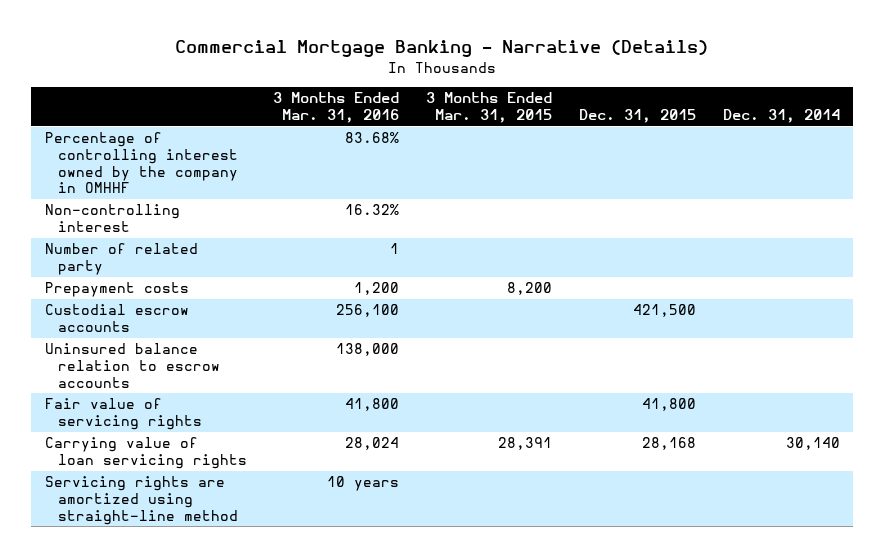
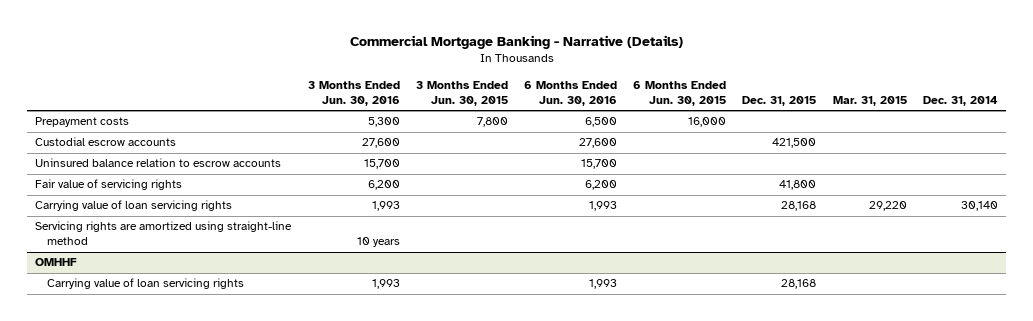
[273,92,400,123] 3 Months Ended Mar. 31, 2016 -> none
[426,92,553,123] 3 Months Ended Mar. 31, 2015 -> none
none -> [307,81,400,106] 3 Months Ended Jun. 30, 2016
none -> [415,81,508,106] 3 Months Ended Jun. 30, 2015
none -> [523,81,617,106] 6 Months Ended Jun. 30, 2016
none -> [633,81,727,106] 6 Months Ended Jun. 30, 2015
none -> [832,95,907,106] Mar. 31, 2015
[44,132,238,194] Percentage of controlling interest owned by the company in OMHHF -> none
[44,204,180,233] Non-controlling interest -> none
[44,243,198,276] Number of related party -> none
none -> [35,258,78,267] OMHHF
none -> [46,278,244,290] Carrying value of loan servicing rights

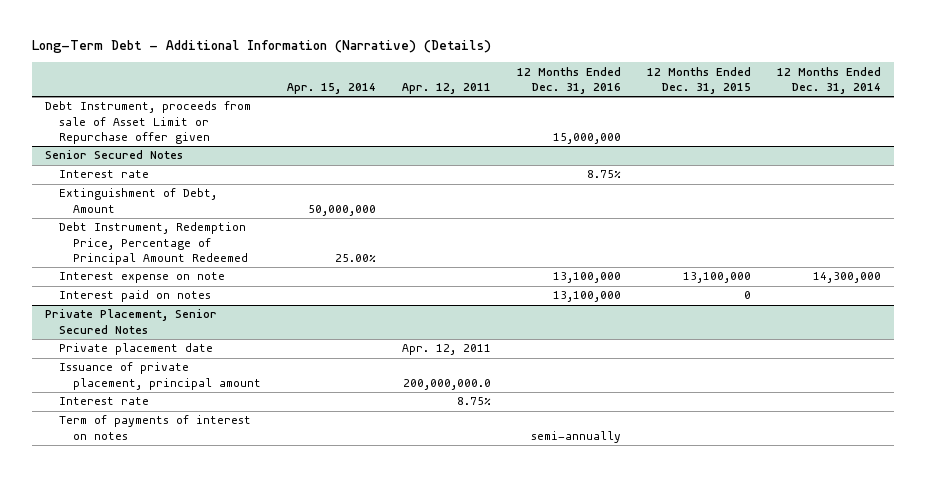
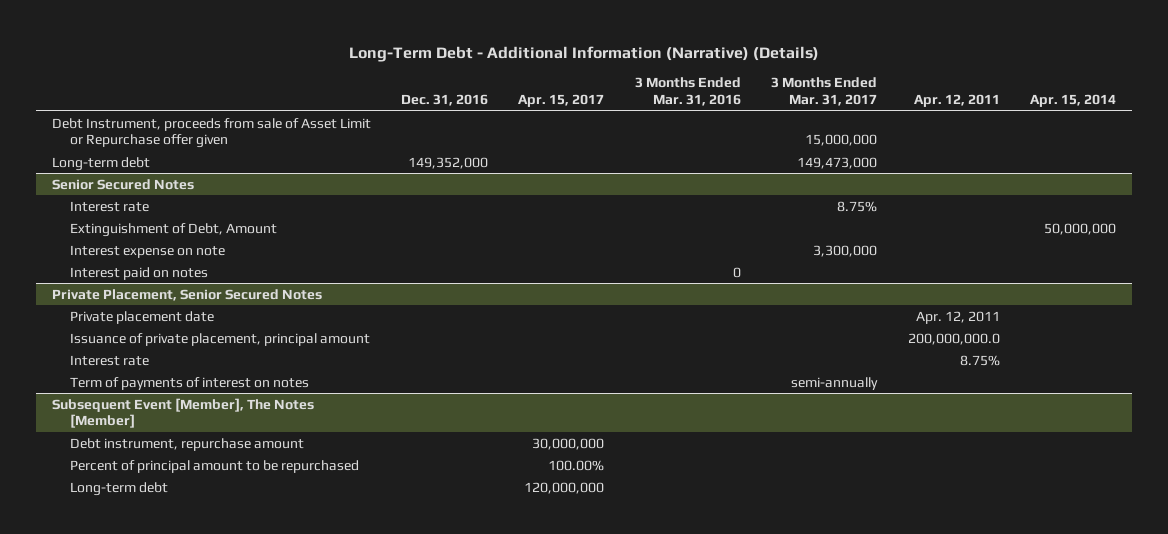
[516,66,621,94] 12 Months Ended Dec. 31, 2016 -> none
[646,66,751,94] 12 Months Ended Dec. 31, 2015 -> none
[776,66,881,94] 12 Months Ended Dec. 31, 2014 -> none
none -> [401,94,489,107] Dec. 31, 2016
none -> [518,94,605,108] Apr. 15, 2017
none -> [634,77,741,107] 3 Months Ended Mar. 31, 2016
none -> [771,77,878,107] 3 Months Ended Mar. 31, 2017
none -> [51,156,150,171] Long-term debt
[58,222,248,265] Debt Instrument, Redemption Price, Percentage of Principal Amount Redeemed -> none
none -> [51,397,314,429] Subsequent Event [Member], The Notes [Member]
none -> [70,437,305,451] Debt instrument, repurchase amount
none -> [70,459,360,473] Percent of principal amount to be repurchased
none -> [70,481,169,496] Long-term debt

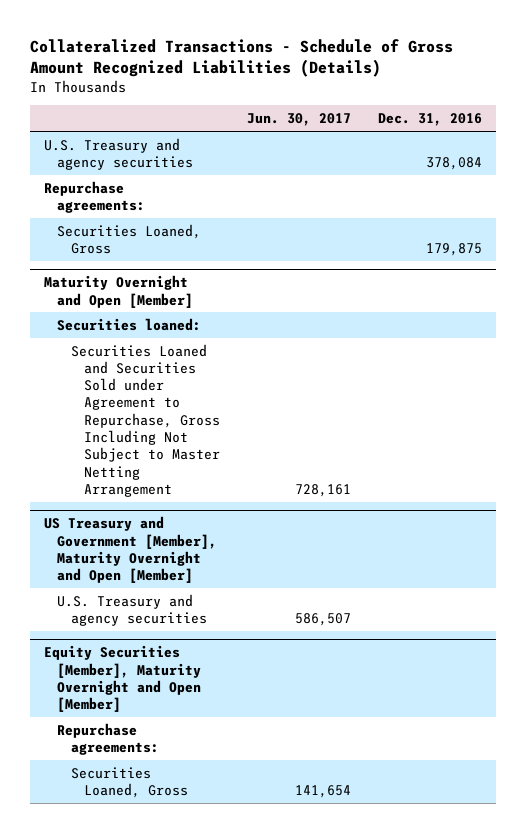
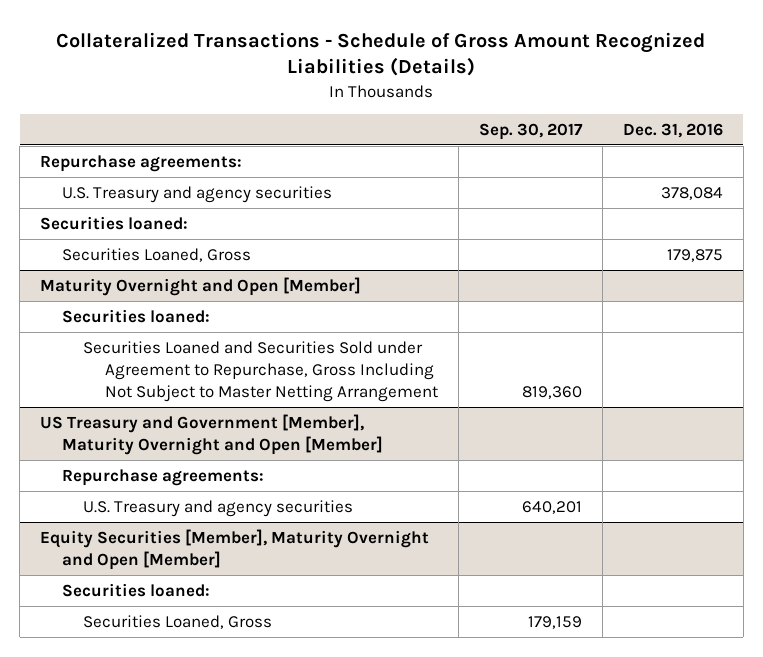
[247,113,352,127] Jun. 30, 2017 -> none
none -> [478,122,583,140] Sep. 30, 2017
[43,137,194,170] U.S. Treasury and agency securities -> [61,185,332,203] U.S. Treasury and agency securities
none -> [40,215,189,230] Securities loaned:
none -> [61,468,264,486] Repurchase agreements:
[57,722,159,755] Repurchase agreements: -> none
none -> [61,582,210,597] Securities loaned:

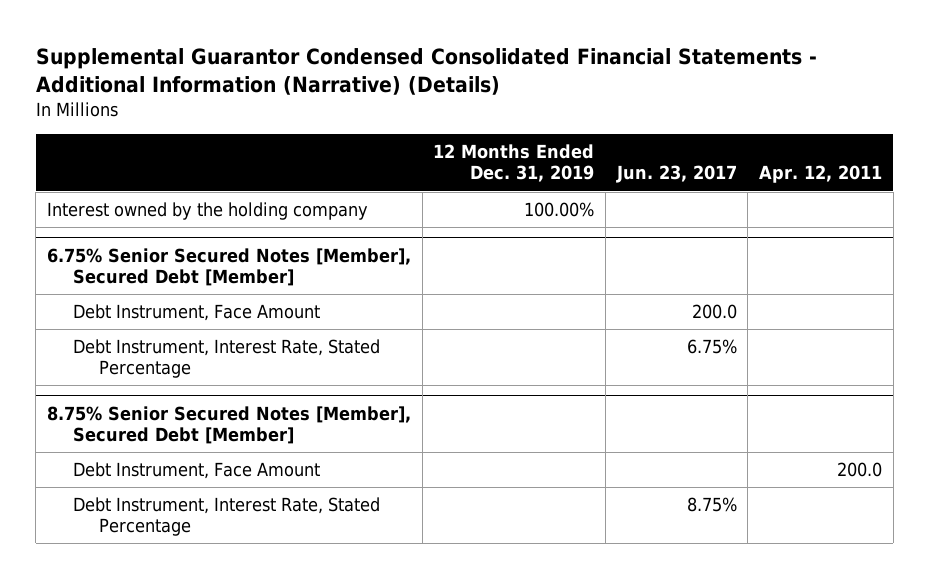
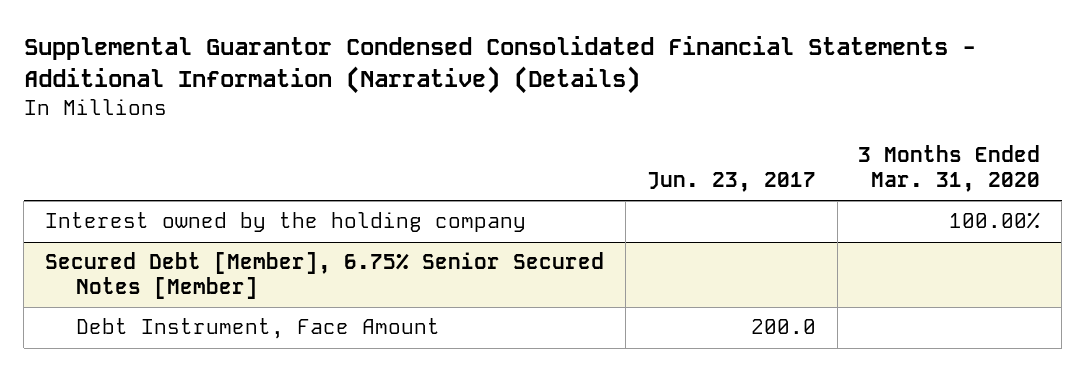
[433,144,595,183] 12 Months Ended Dec. 31, 2019 -> none
[759,165,883,184] Apr. 12, 2011 -> none
none -> [858,145,1041,193] 3 Months Ended Mar. 31, 2020
[46,247,411,286] 6.75% Senior Secured Notes [Member], Secured Debt [Member] -> [45,252,605,300] Secured Debt [Member], 6.75% Senior Secured Notes [Member]
[72,339,380,379] Debt Instrument, Interest Rate, Stated Percentage -> none
[46,405,411,444] 8.75% Senior Secured Notes [Member], Secured Debt [Member] -> none
[72,462,320,480] Debt Instrument, Face Amount -> none
[72,497,380,537] Debt Instrument, Interest Rate, Stated Percentage -> none

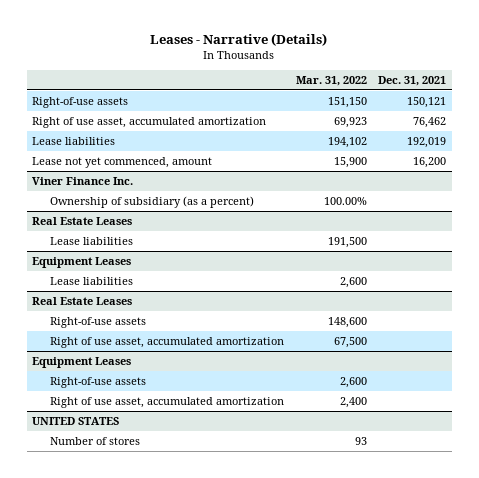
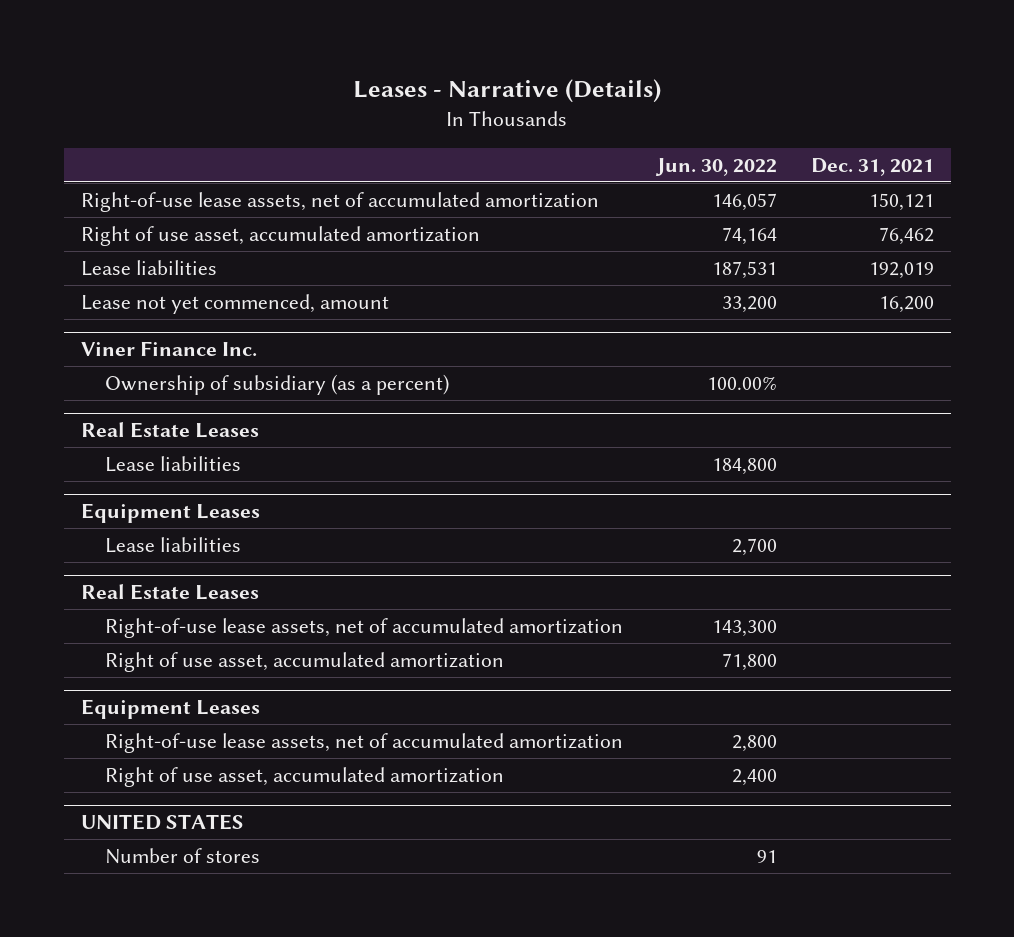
[295,75,367,86] Mar. 31, 2022 -> none
none -> [655,157,778,176] Jun. 30, 2022
[32,96,129,108] Right-of-use assets -> [80,191,599,212] Right-of-use lease assets, net of accumulated amortization
[49,316,146,328] Right-of-use assets -> [105,617,624,638] Right-of-use lease assets, net of accumulated amortization
[49,376,146,388] Right-of-use assets -> [105,732,624,753] Right-of-use lease assets, net of accumulated amortization

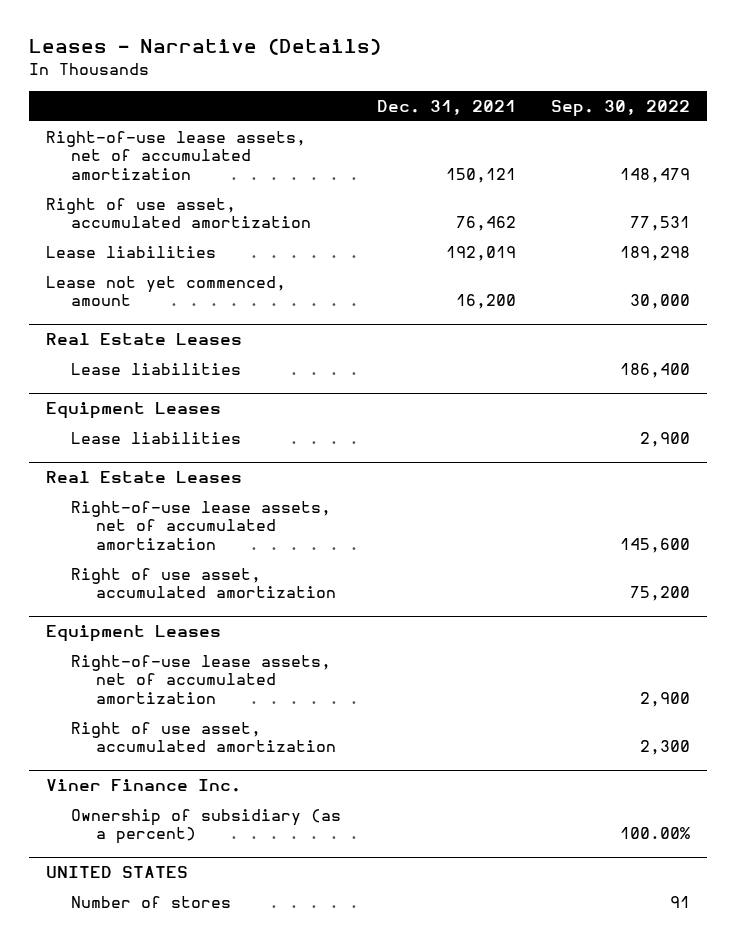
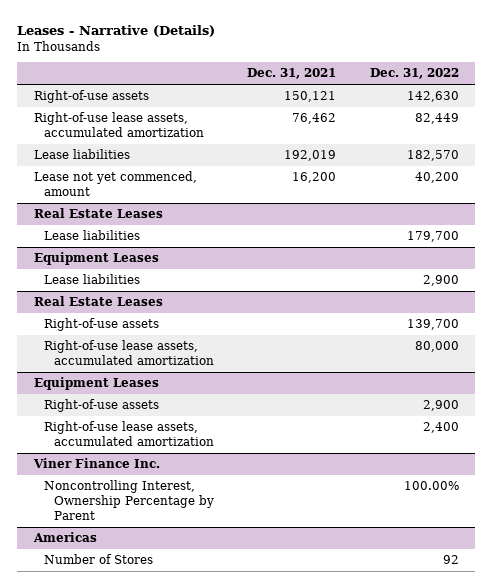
[550,99,690,117] Sep. 30, 2022 -> none
none -> [369,68,459,80] Dec. 31, 2022
[46,131,307,180] Right-of-use lease assets, net of accumulated amortization -> [33,90,149,104] Right-of-use assets
[46,198,312,229] Right of use asset, accumulated amortization -> [33,112,204,137] Right-of-use lease assets, accumulated amortization
[71,501,332,550] Right-of-use lease assets, net of accumulated amortization -> [43,318,159,332] Right-of-use assets
[71,568,337,599] Right of use asset, accumulated amortization -> [43,340,214,365] Right-of-use lease assets, accumulated amortization
[71,655,332,704] Right-of-use lease assets, net of accumulated amortization -> [43,399,159,413] Right-of-use assets
[71,722,337,753] Right of use asset, accumulated amortization -> [43,421,214,446] Right-of-use lease assets, accumulated amortization
[71,809,342,845] Ownership of subsidiary (as a percent) -> [43,480,214,520] Noncontrolling Interest, Ownership Percentage by Parent
[46,866,189,879] UNITED STATES -> [32,532,97,543] Americas
[71,896,232,909] Number of stores -> [43,554,153,565] Number of Stores

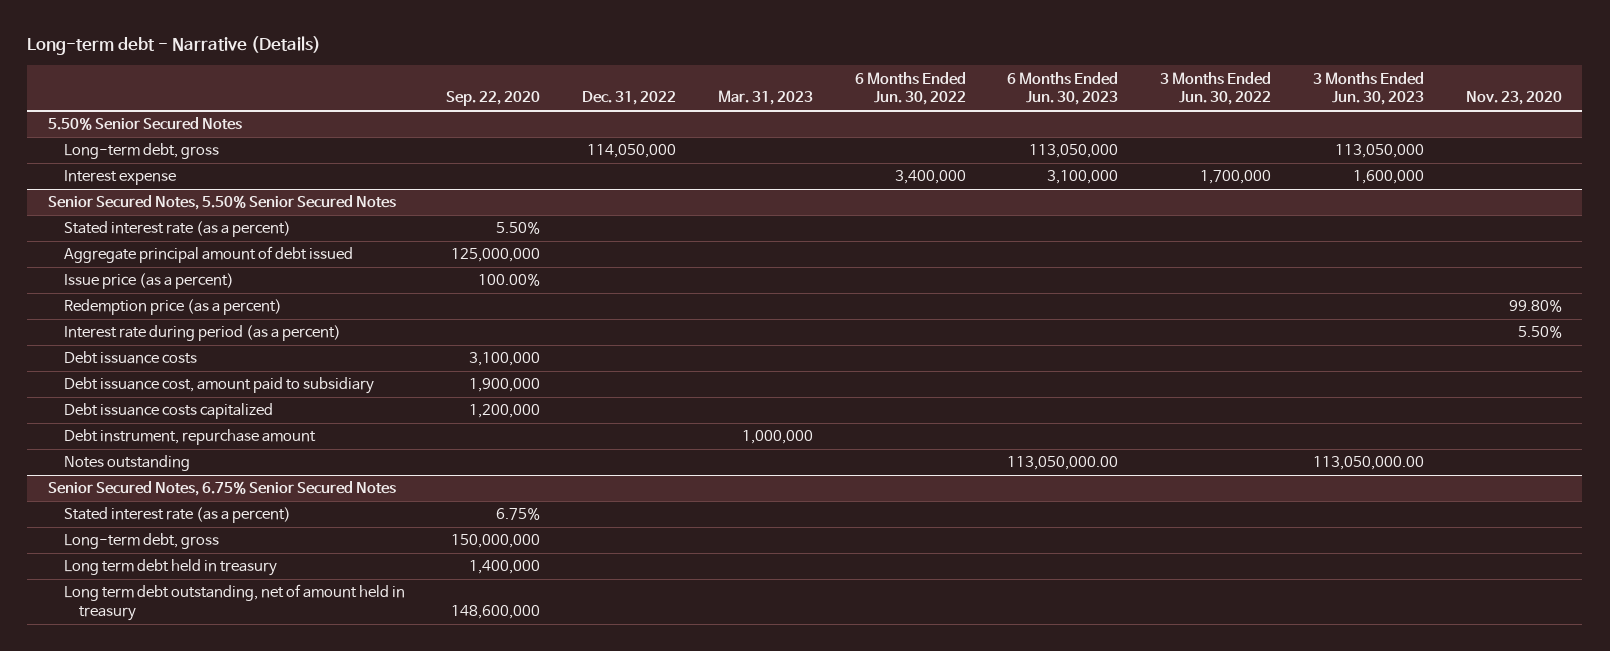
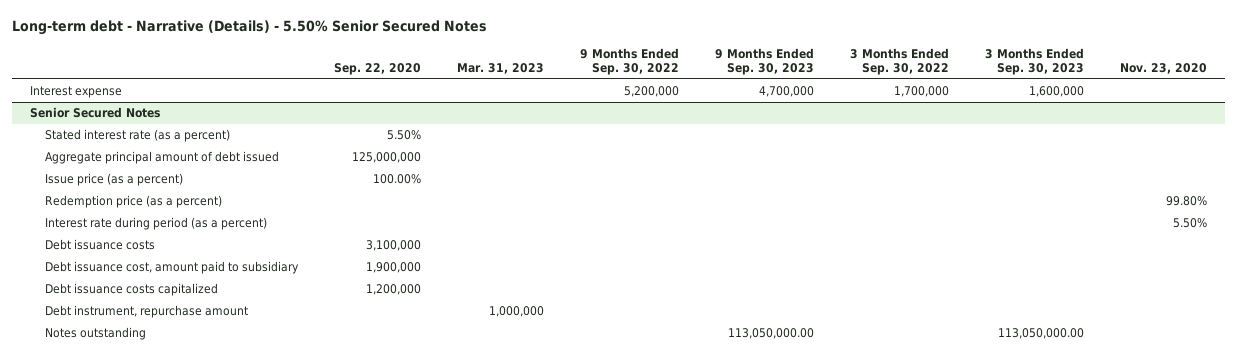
[27,36,322,56] Long-term debt - Narrative (Details) -> [12,19,488,35] Long-term debt - Narrative (Details) - 5.50% Senior Secured Notes
[582,91,677,106] Dec. 31, 2022 -> none
[854,71,966,106] 6 Months Ended Jun. 30, 2022 -> none
[1007,71,1119,106] 6 Months Ended Jun. 30, 2023 -> none
[1160,71,1272,106] 3 Months Ended Jun. 30, 2022 -> none
[1312,71,1424,106] 3 Months Ended Jun. 30, 2023 -> none
none -> [580,48,680,76] 9 Months Ended Sep. 30, 2022
none -> [715,48,815,76] 9 Months Ended Sep. 30, 2023
none -> [850,48,950,76] 3 Months Ended Sep. 30, 2022
none -> [985,48,1085,76] 3 Months Ended Sep. 30, 2023
[48,117,243,131] 5.50% Senior Secured Notes -> none
[63,143,219,160] Long-term debt, gross -> none
[63,170,176,186] Interest expense -> none
none -> [30,86,123,99] Interest expense
[48,195,397,211] Senior Secured Notes, 5.50% Senior Secured Notes -> [30,107,161,119] Senior Secured Notes
[48,481,397,497] Senior Secured Notes, 6.75% Senior Secured Notes -> none
[63,507,291,524] Stated interest rate (as a percent) -> none
[63,533,219,550] Long-term debt, gross -> none
[63,559,277,577] Long term debt held in treasury -> none
[63,584,405,622] Long term debt outstanding, net of amount held in treasury -> none

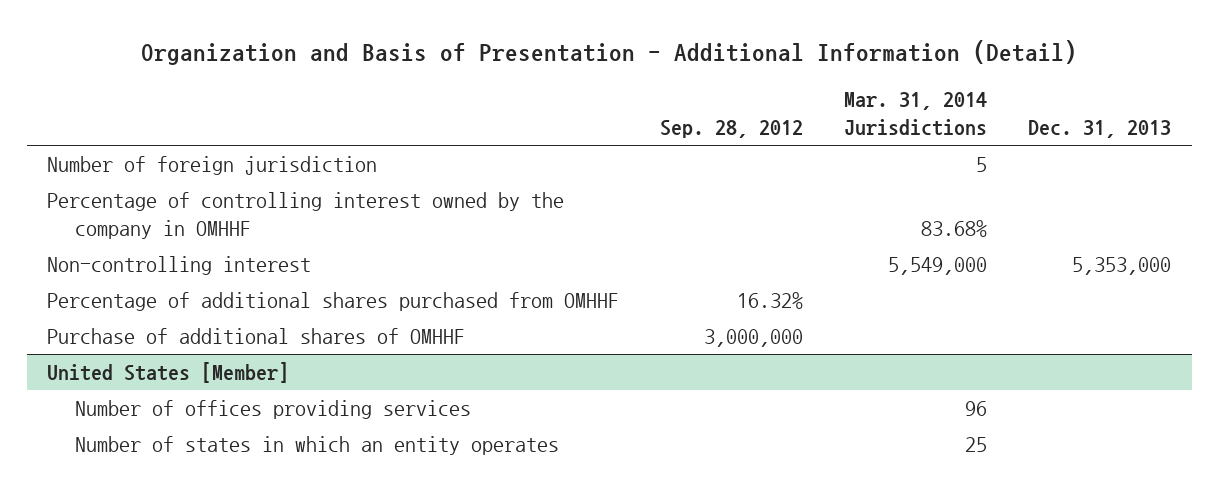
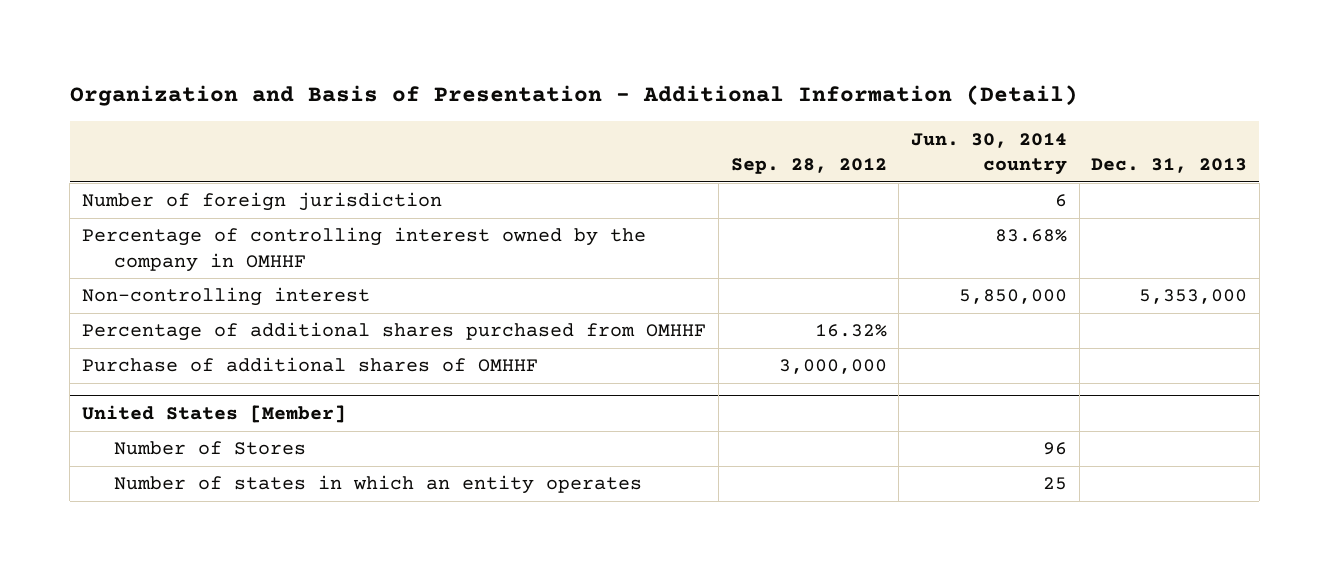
[844,92,988,136] Mar. 31, 2014 Jurisdictions -> none
none -> [910,132,1067,176] Jun. 30, 2014 country
[74,400,471,420] Number of offices providing services -> [113,441,306,456] Number of Stores

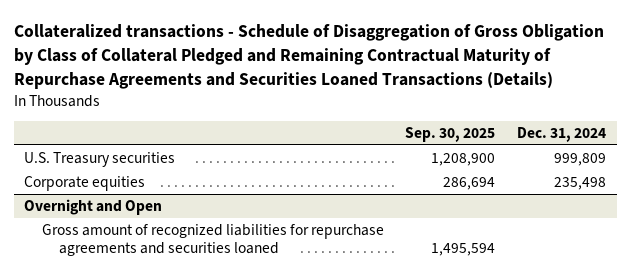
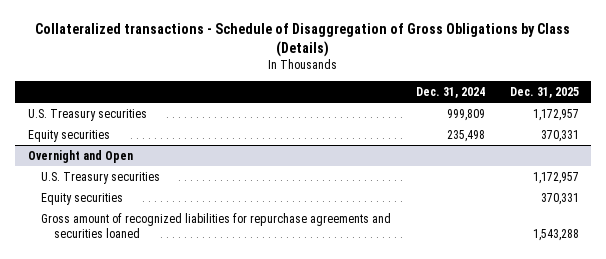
[13,24,604,90] Collateralized transactions - Schedule of Disaggregation of Gross Obligation by Class of Collateral Pledged and Remaining Contractual Maturity of Repurchase Agreements and Securities Loaned Transactions (Details) -> [35,22,571,57] Collateralized transactions - Schedule of Disaggregation of Gross Obligations by Class (Details)
[405,127,496,143] Sep. 30, 2025 -> none
none -> [509,86,579,98] Dec. 31, 2025
[24,175,146,191] Corporate equities -> [27,129,110,142] Equity securities
none -> [40,171,160,184] U.S. Treasury securities
none -> [40,192,123,205] Equity securities

